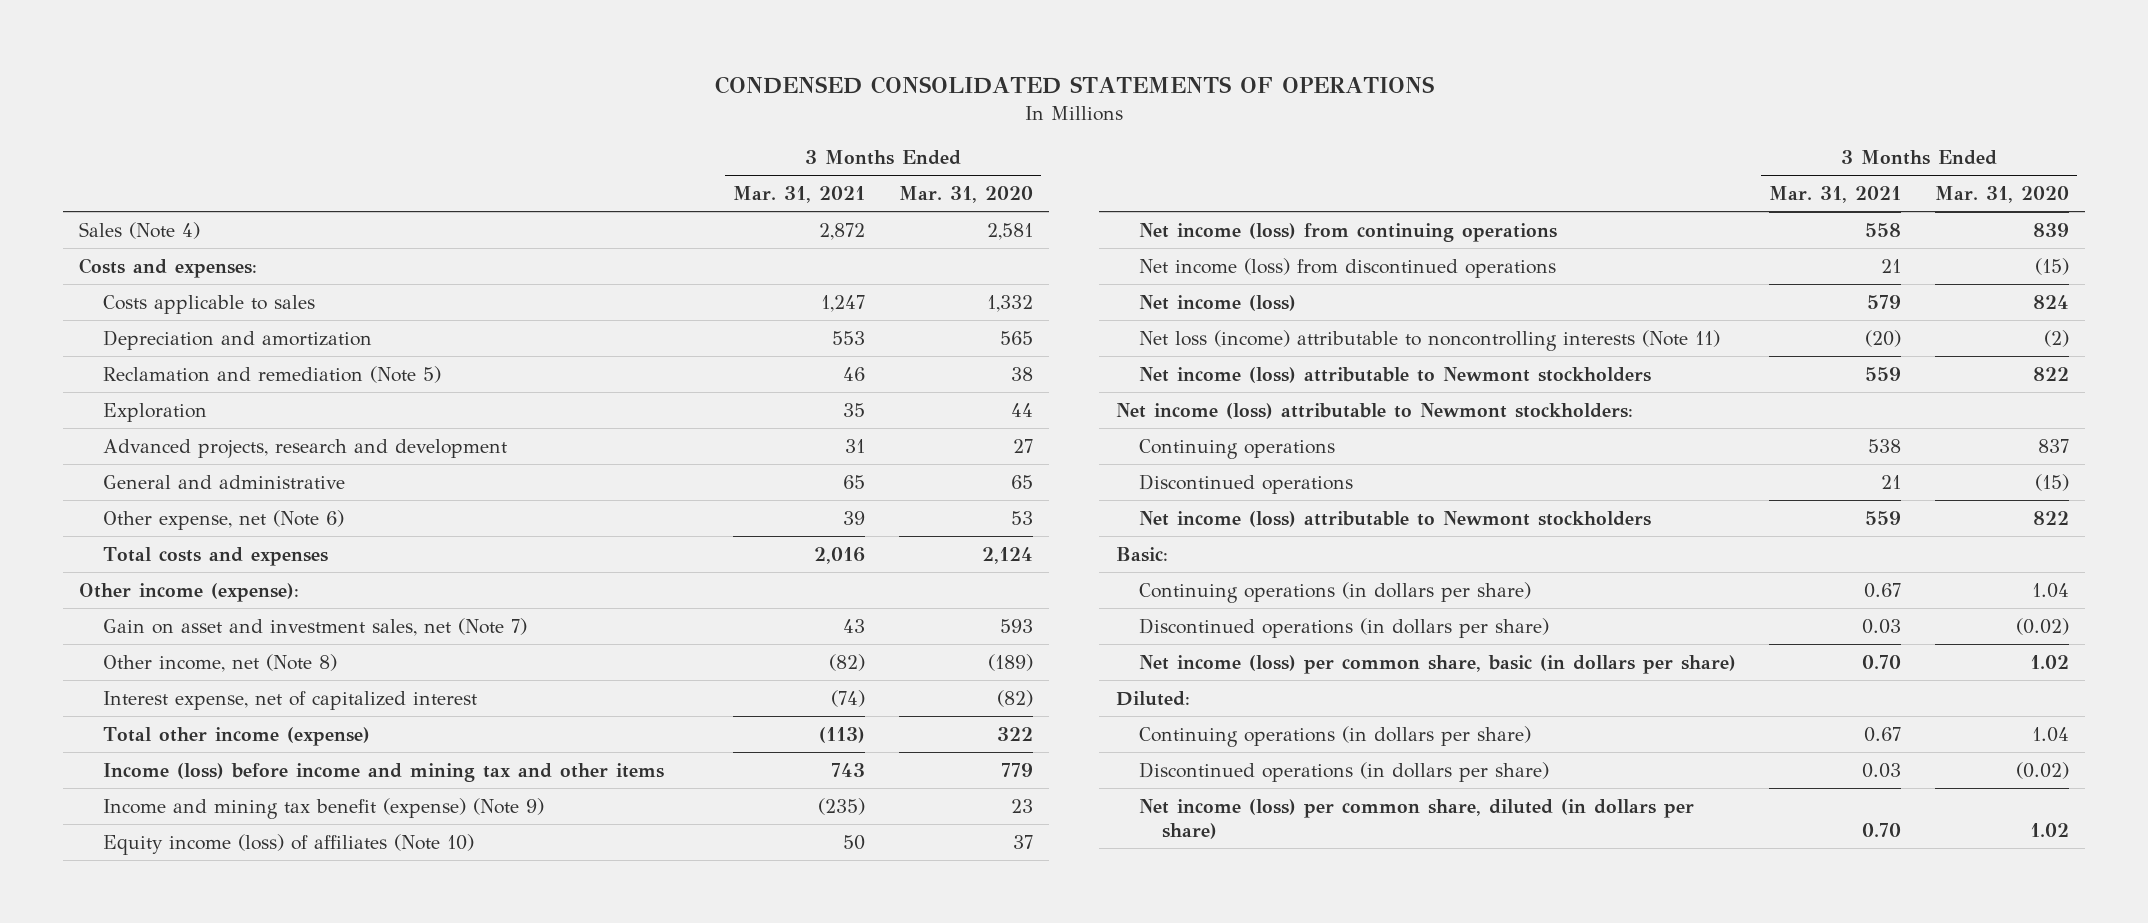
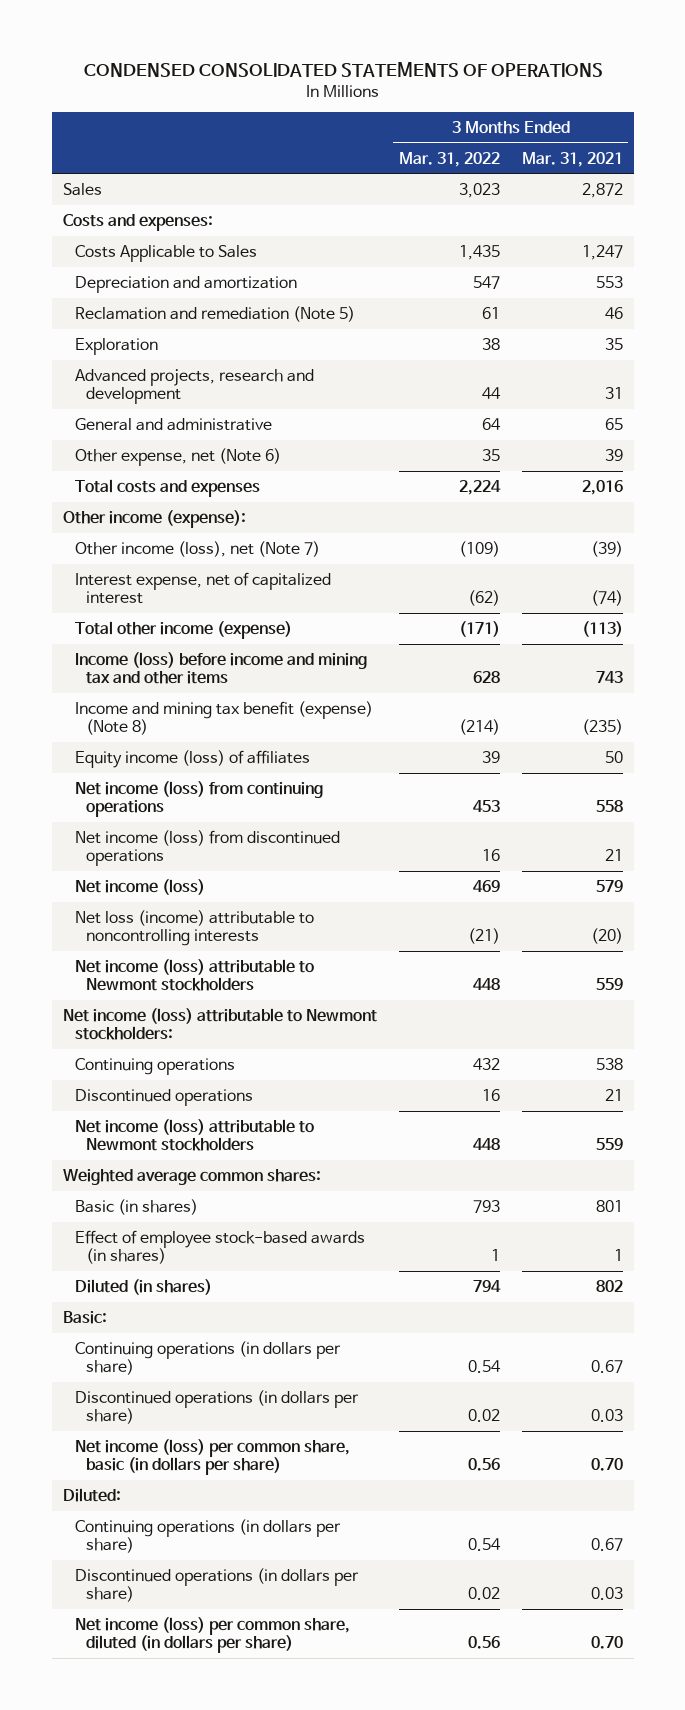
[898,186,1033,204] Mar. 31, 2020 -> none
none -> [398,151,500,167] Mar. 31, 2022
[79,221,201,239] Sales (Note 4) -> [62,182,102,196] Sales
[102,294,315,314] Costs applicable to sales -> [74,244,257,262] Costs Applicable to Sales
[102,617,527,636] Gain on asset and investment sales, net (Note 7) -> none
[102,653,337,672] Other income, net (Note 8) -> [74,540,320,557] Other income (loss), net (Note 7)
[829,653,866,671] (82) -> [590,540,623,557] (39)
[102,797,544,819] Income and mining tax benefit (expense) (Note 9) -> [74,700,373,736] Income and mining tax benefit (expense) (Note 8)
[102,833,474,855] Equity income (loss) of affiliates (Note 10) -> [74,749,310,768] Equity income (loss) of affiliates
[1138,329,1720,351] Net loss (income) attributable to noncontrolling interests (Note 11) -> [74,909,314,947] Net loss (income) attributable to noncontrolling interests
none -> [62,1168,321,1185] Weighted average common shares:
none -> [74,1198,198,1215] Basic (in shares)
none -> [74,1229,365,1265] Effect of employee stock-based awards (in shares)
none -> [74,1278,212,1295] Diluted (in shares)

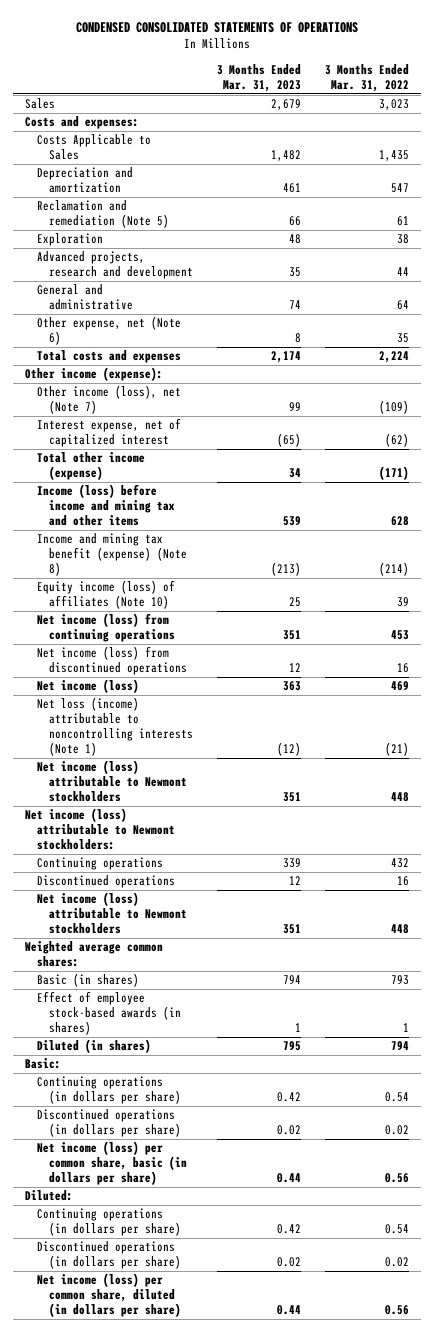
[521,151,623,167] Mar. 31, 2021 -> none
none -> [217,64,302,93] 3 Months Ended Mar. 31, 2023
[74,749,310,768] Equity income (loss) of affiliates -> [36,580,175,610] Equity income (loss) of affiliates (Note 10)
[74,909,314,947] Net loss (income) attributable to noncontrolling interests -> [36,697,193,757] Net loss (income) attributable to noncontrolling interests (Note 1)

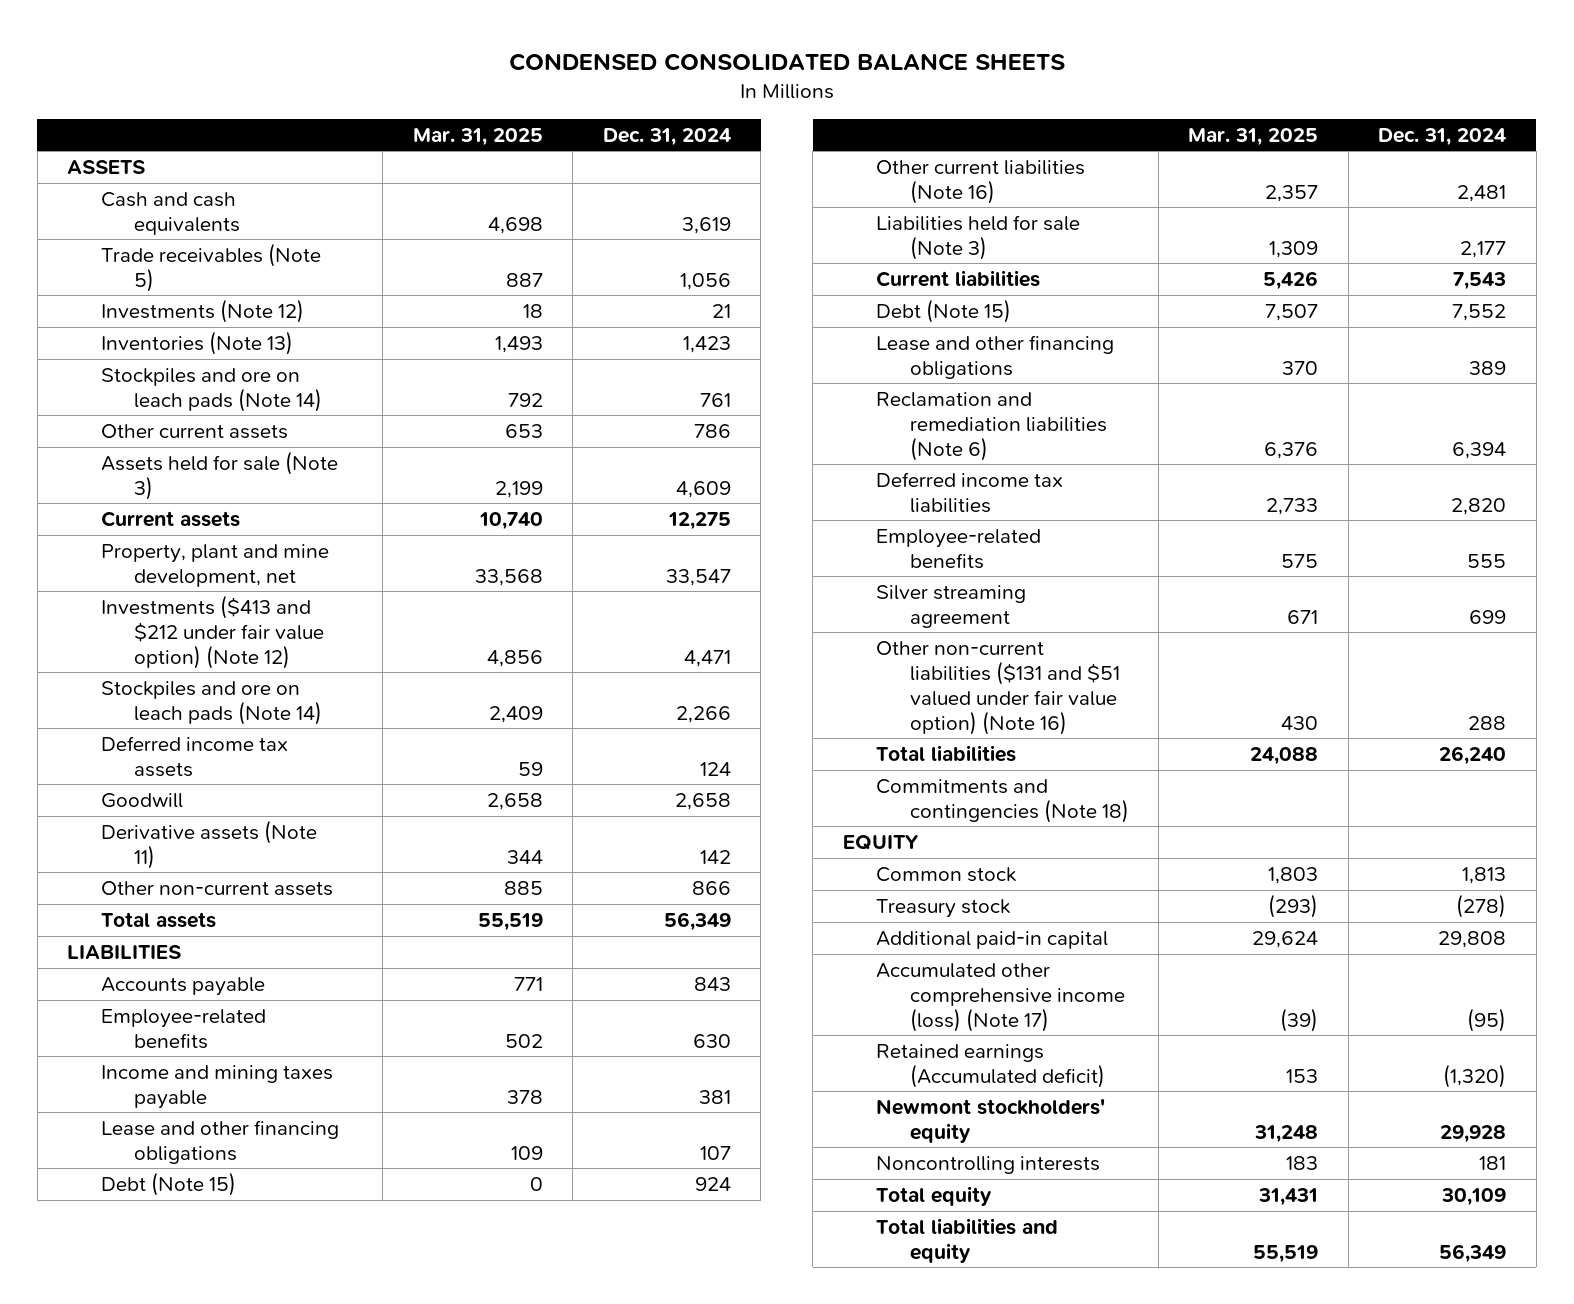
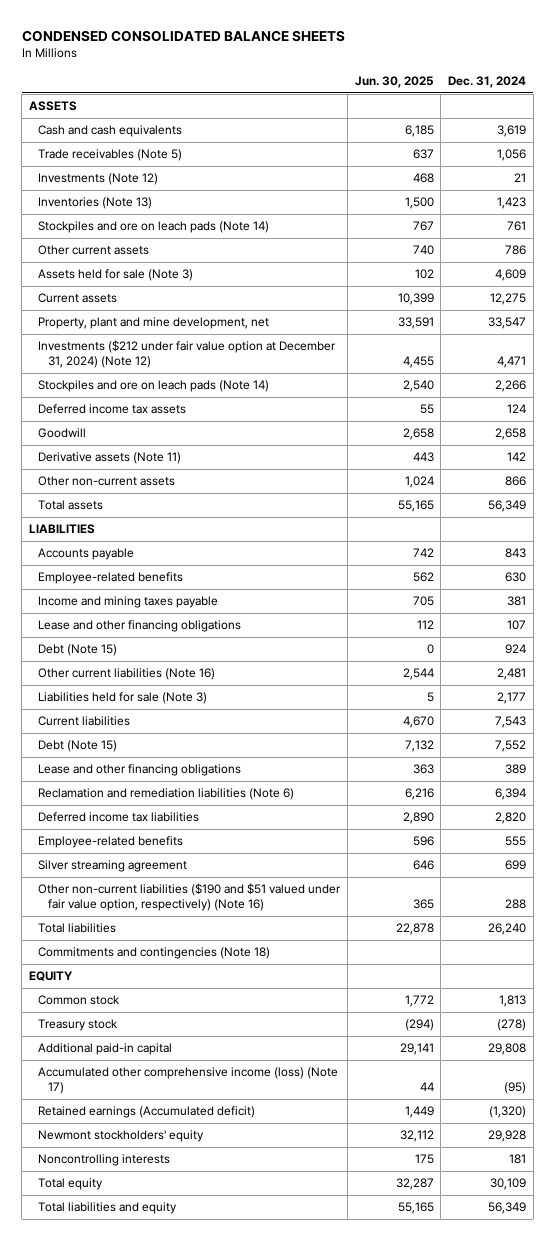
[412,127,543,146] Mar. 31, 2025 -> none
none -> [354,76,434,89] Jun. 30, 2025
[100,594,324,669] Investments ($413 and $212 under fair value option) (Note 12) -> [38,340,337,369] Investments ($212 under fair value option at December 31, 2024) (Note 12)
[876,640,1120,735] Other non-current liabilities ($131 and $51 valued under fair value option) (Note 16) -> [38,883,342,912] Other non-current liabilities ($190 and $51 valued under fair value option, respectively) (Note 16)

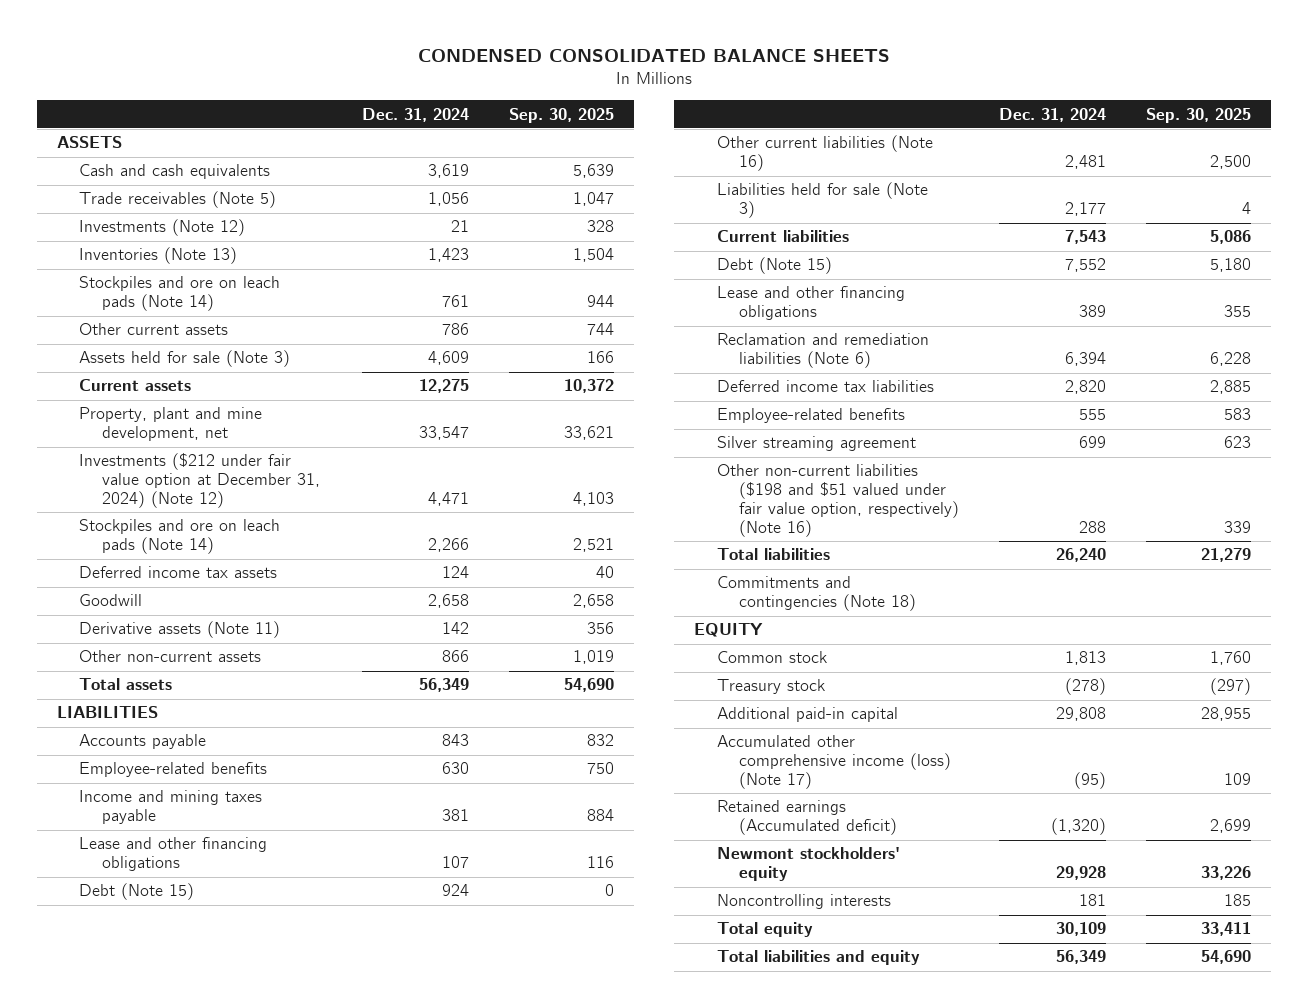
[354,76,434,89] Jun. 30, 2025 -> none
none -> [508,107,614,123] Sep. 30, 2025
[38,883,342,912] Other non-current liabilities ($190 and $51 valued under fair value option, respectively) (Note 16) -> [716,464,960,537] Other non-current liabilities ($198 and $51 valued under fair value option, respectively) (Note 16)

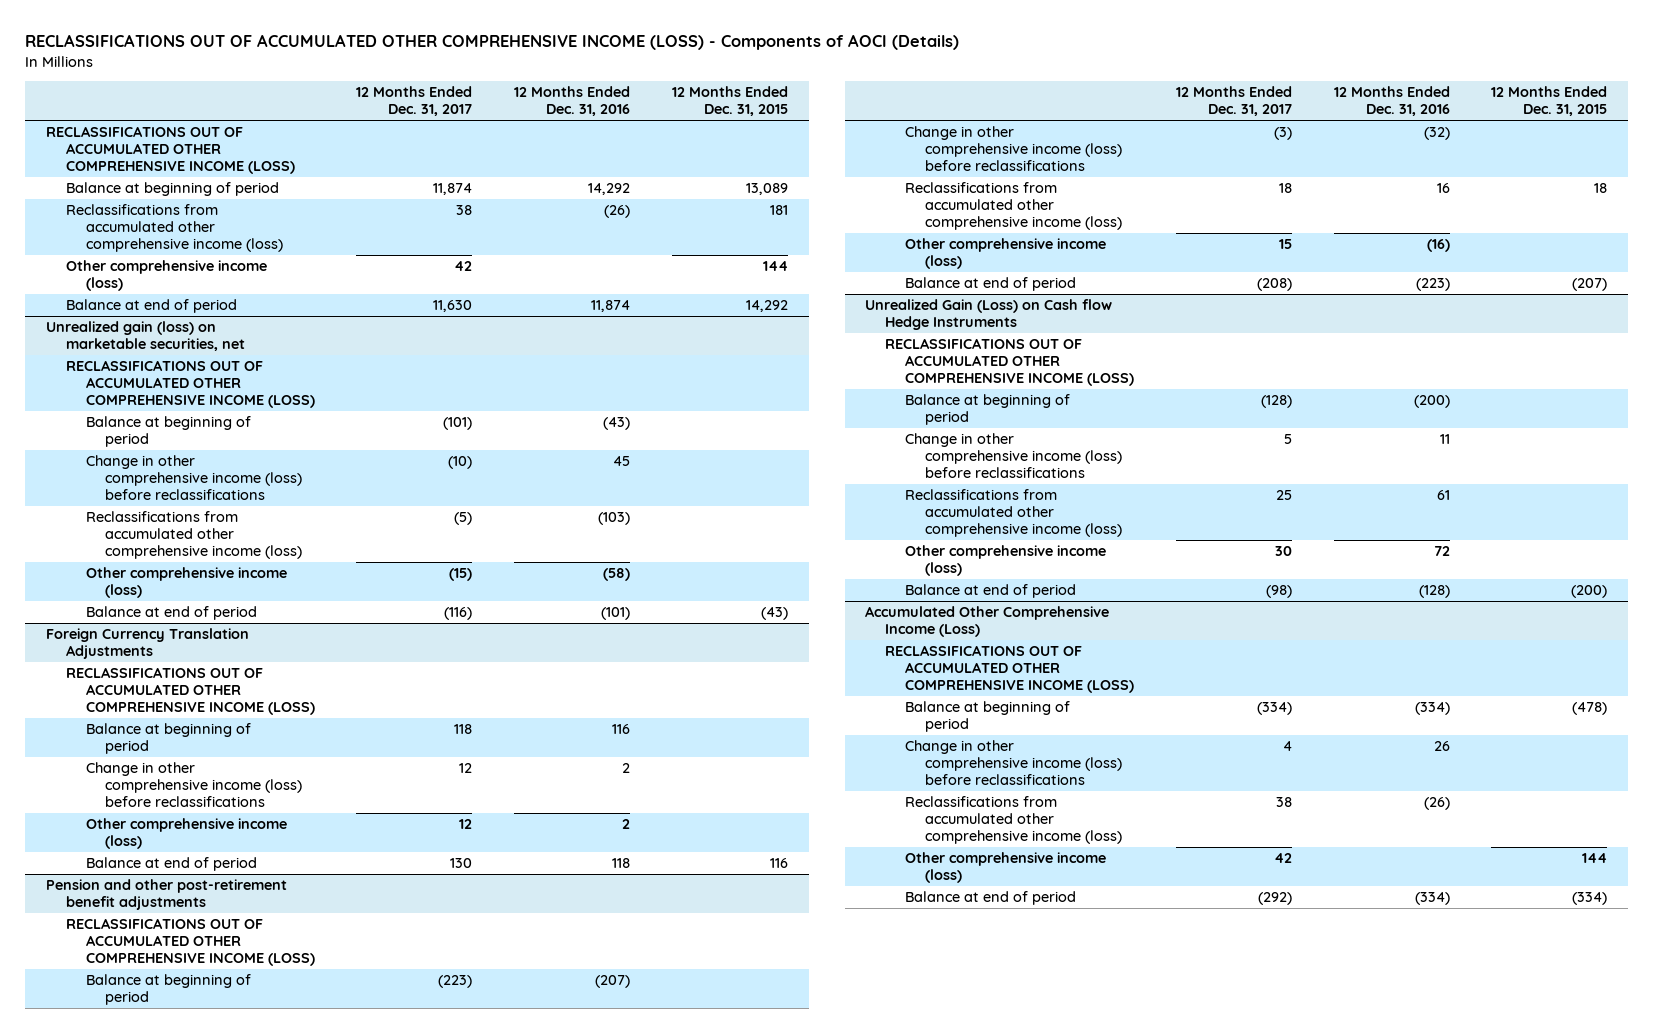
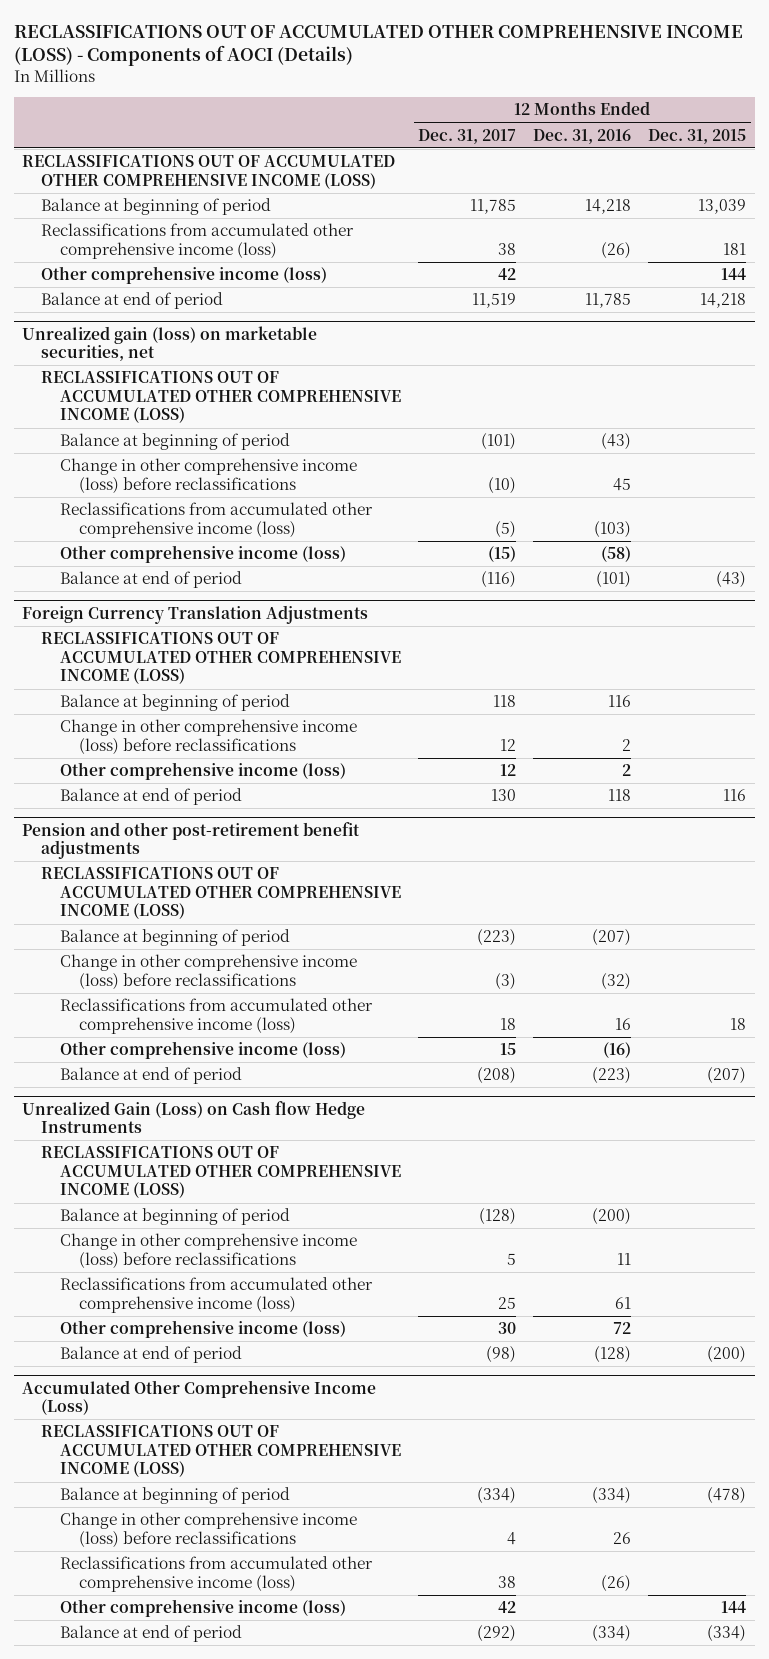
[433,182,473,195] 11,874 -> [470,199,517,215] 11,785
[587,182,630,195] 14,292 -> [585,199,632,215] 14,218
[745,182,788,195] 13,089 -> [698,199,747,215] 13,039
[433,299,473,312] 11,630 -> [472,293,517,309] 11,519
[590,299,630,312] 11,874 -> [585,293,632,309] 11,785
[745,299,788,312] 14,292 -> [700,293,747,309] 14,218

